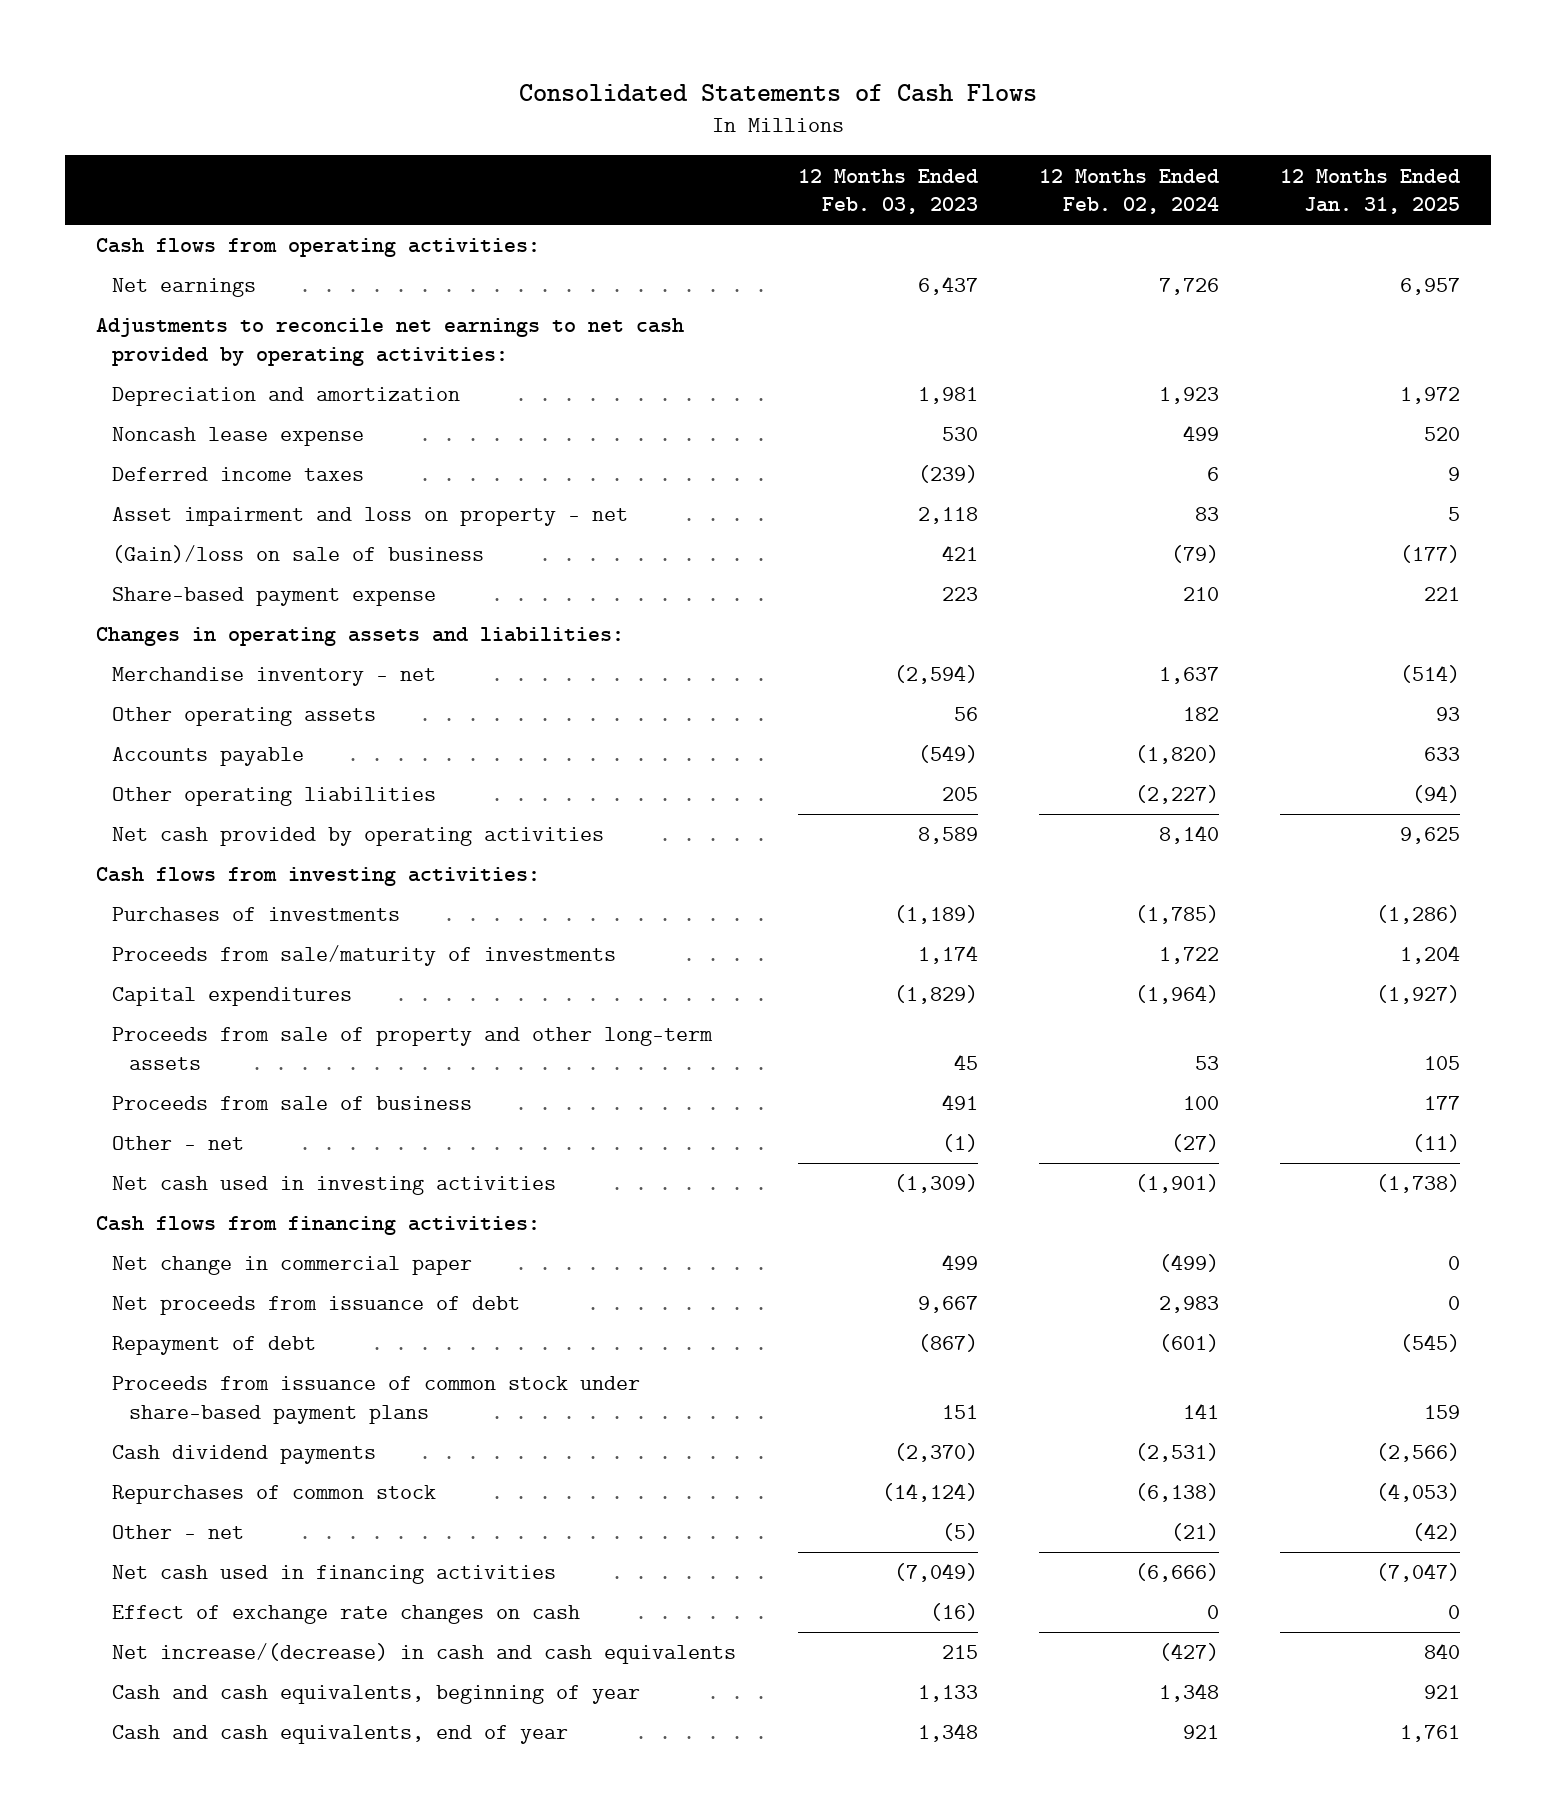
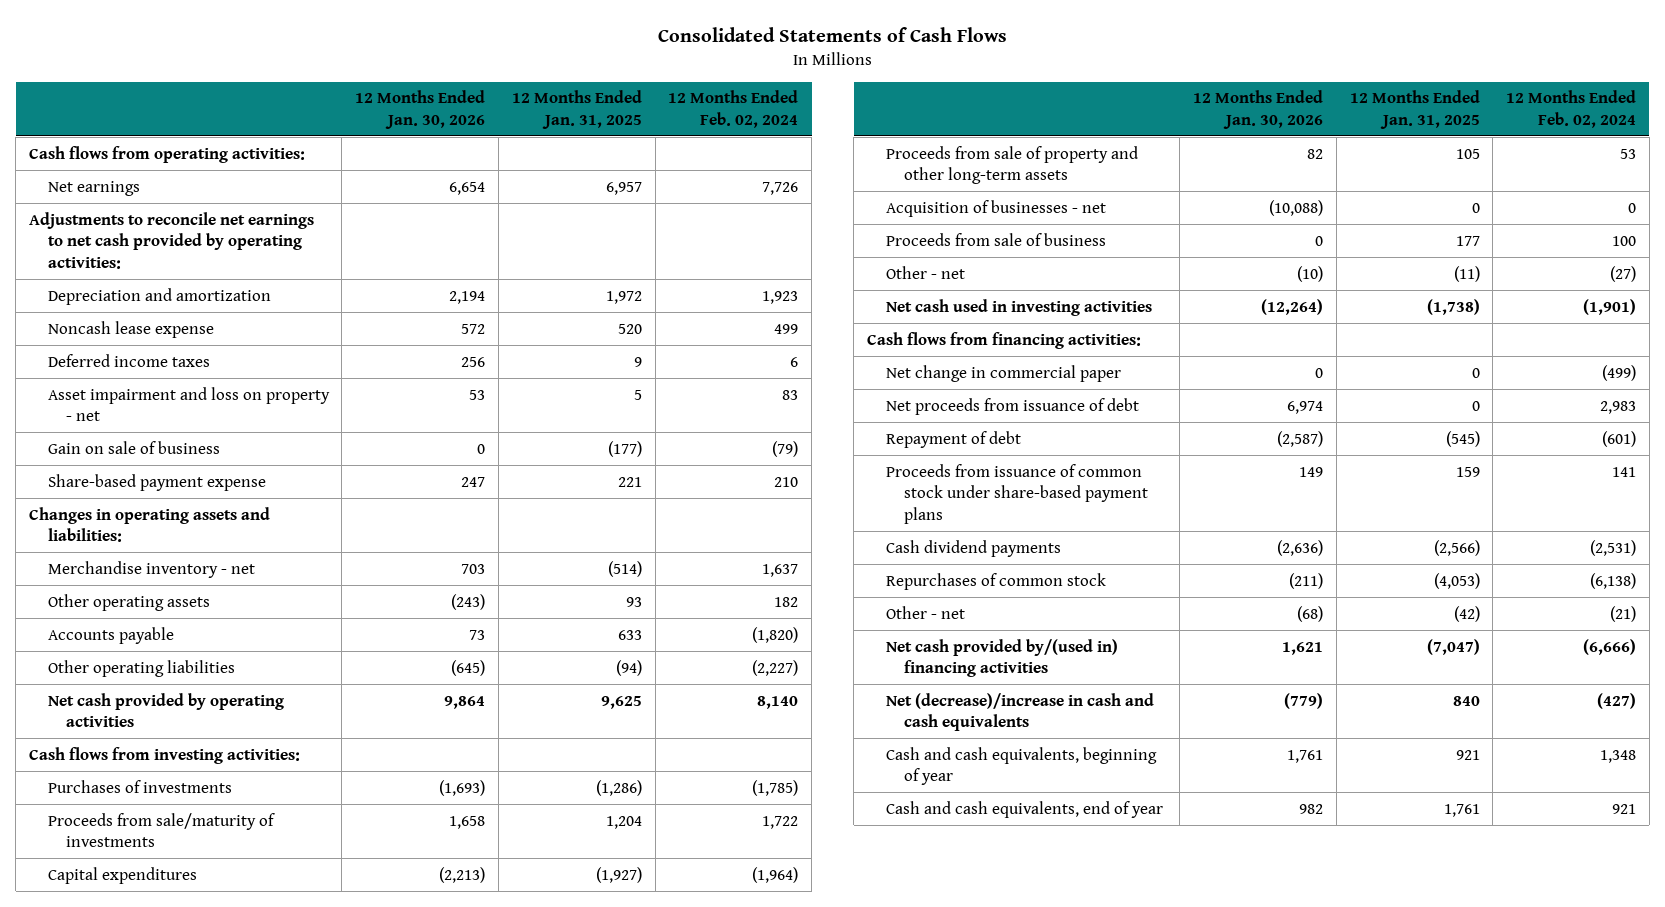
[797,168,978,215] 12 Months Ended Feb. 03, 2023 -> none
none -> [355,90,486,129] 12 Months Ended Jan. 30, 2026
[112,545,485,564] (Gain)/loss on sale of business -> [47,440,220,454] Gain on sale of business
none -> [885,199,1106,217] Acquisition of businesses - net
[112,1605,581,1625] Effect of exchange rate changes on cash -> none
[112,1565,557,1585] Net cash used in financing activities -> [885,638,1118,678] Net cash provided by/(used in) financing activities
[112,1643,737,1665] Net increase/(decrease) in cash and cash equivalents -> [885,692,1154,732] Net (decrease)/increase in cash and cash equivalents

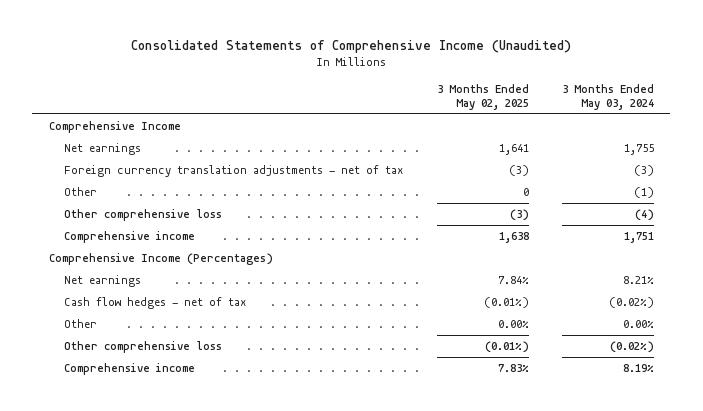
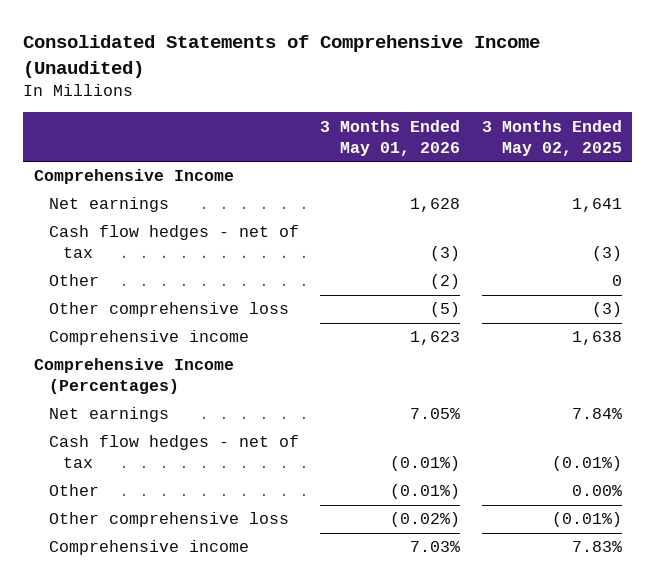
[561,83,654,110] 3 Months Ended May 03, 2024 -> none
none -> [320,119,461,156] 3 Months Ended May 01, 2026
[64,164,404,177] Foreign currency translation adjustments - net of tax -> none
none -> [48,225,299,259] Cash flow hedges - net of tax

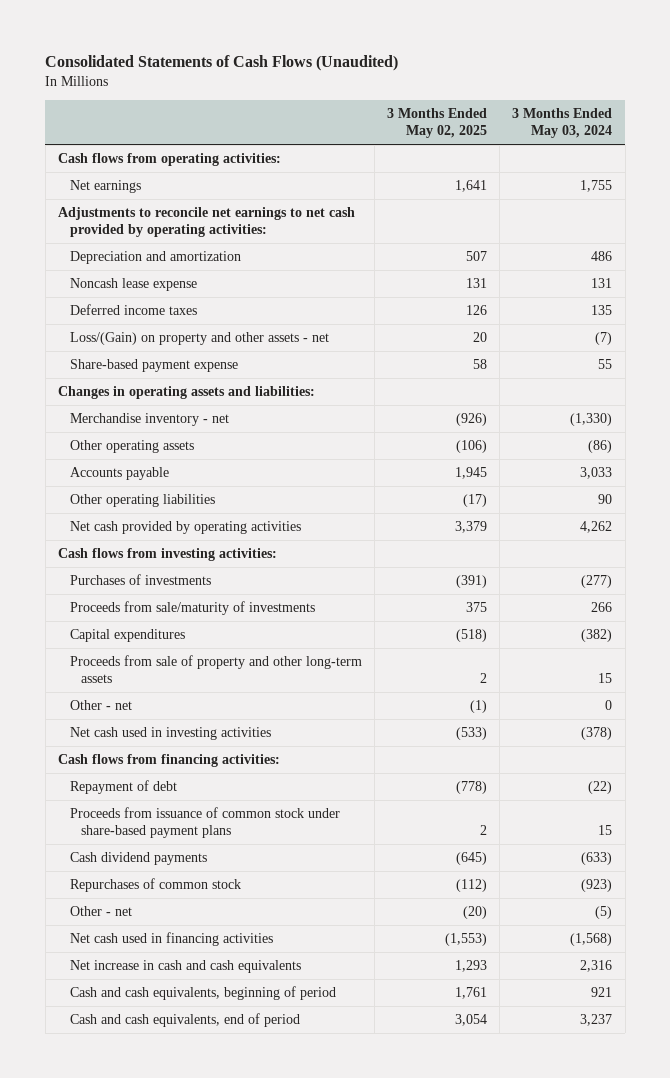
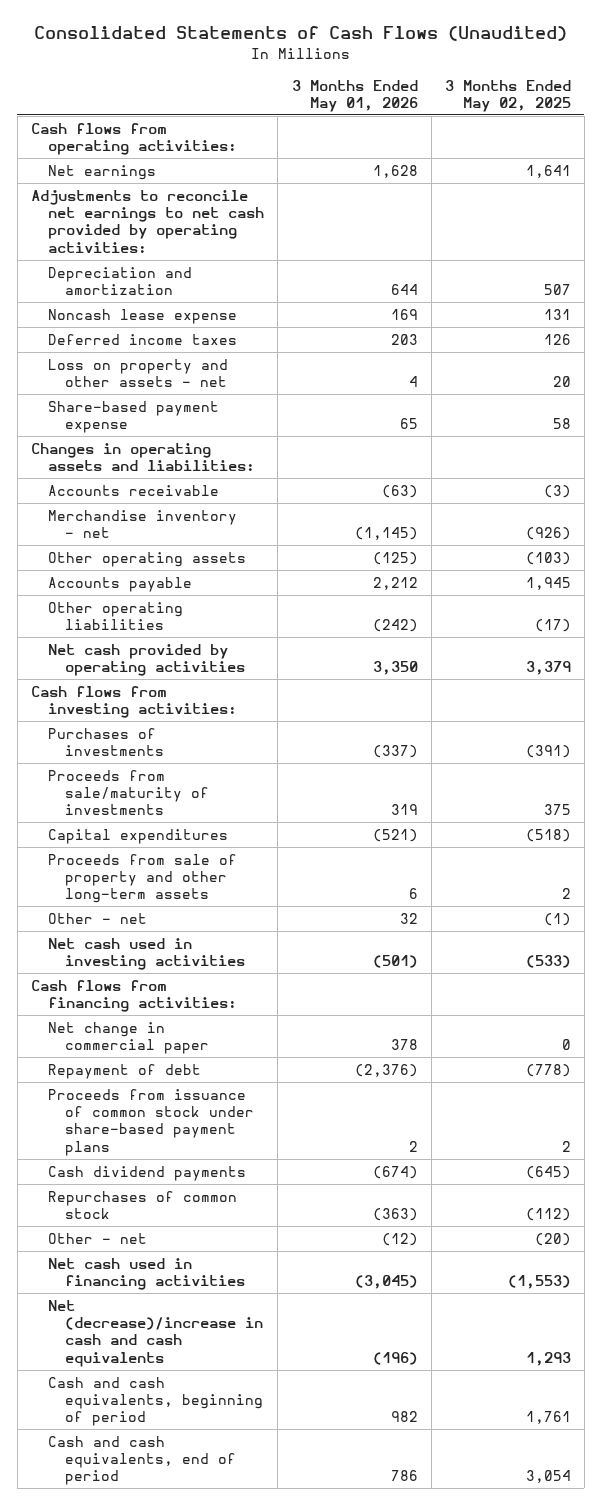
[512,107,613,139] 3 Months Ended May 03, 2024 -> none
none -> [291,79,418,112] 3 Months Ended May 01, 2026
[69,332,329,346] Loss/(Gain) on property and other assets - net -> [48,358,229,388] Loss on property and other assets - net
none -> [48,484,220,496] Accounts receivable
[455,440,487,454] (106) -> [525,551,571,565] (103)
none -> [48,1021,210,1055] Net change in commercial paper
[69,960,301,974] Net increase in cash and cash equivalents -> [48,1299,264,1367] Net (decrease)/increase in cash and cash equivalents

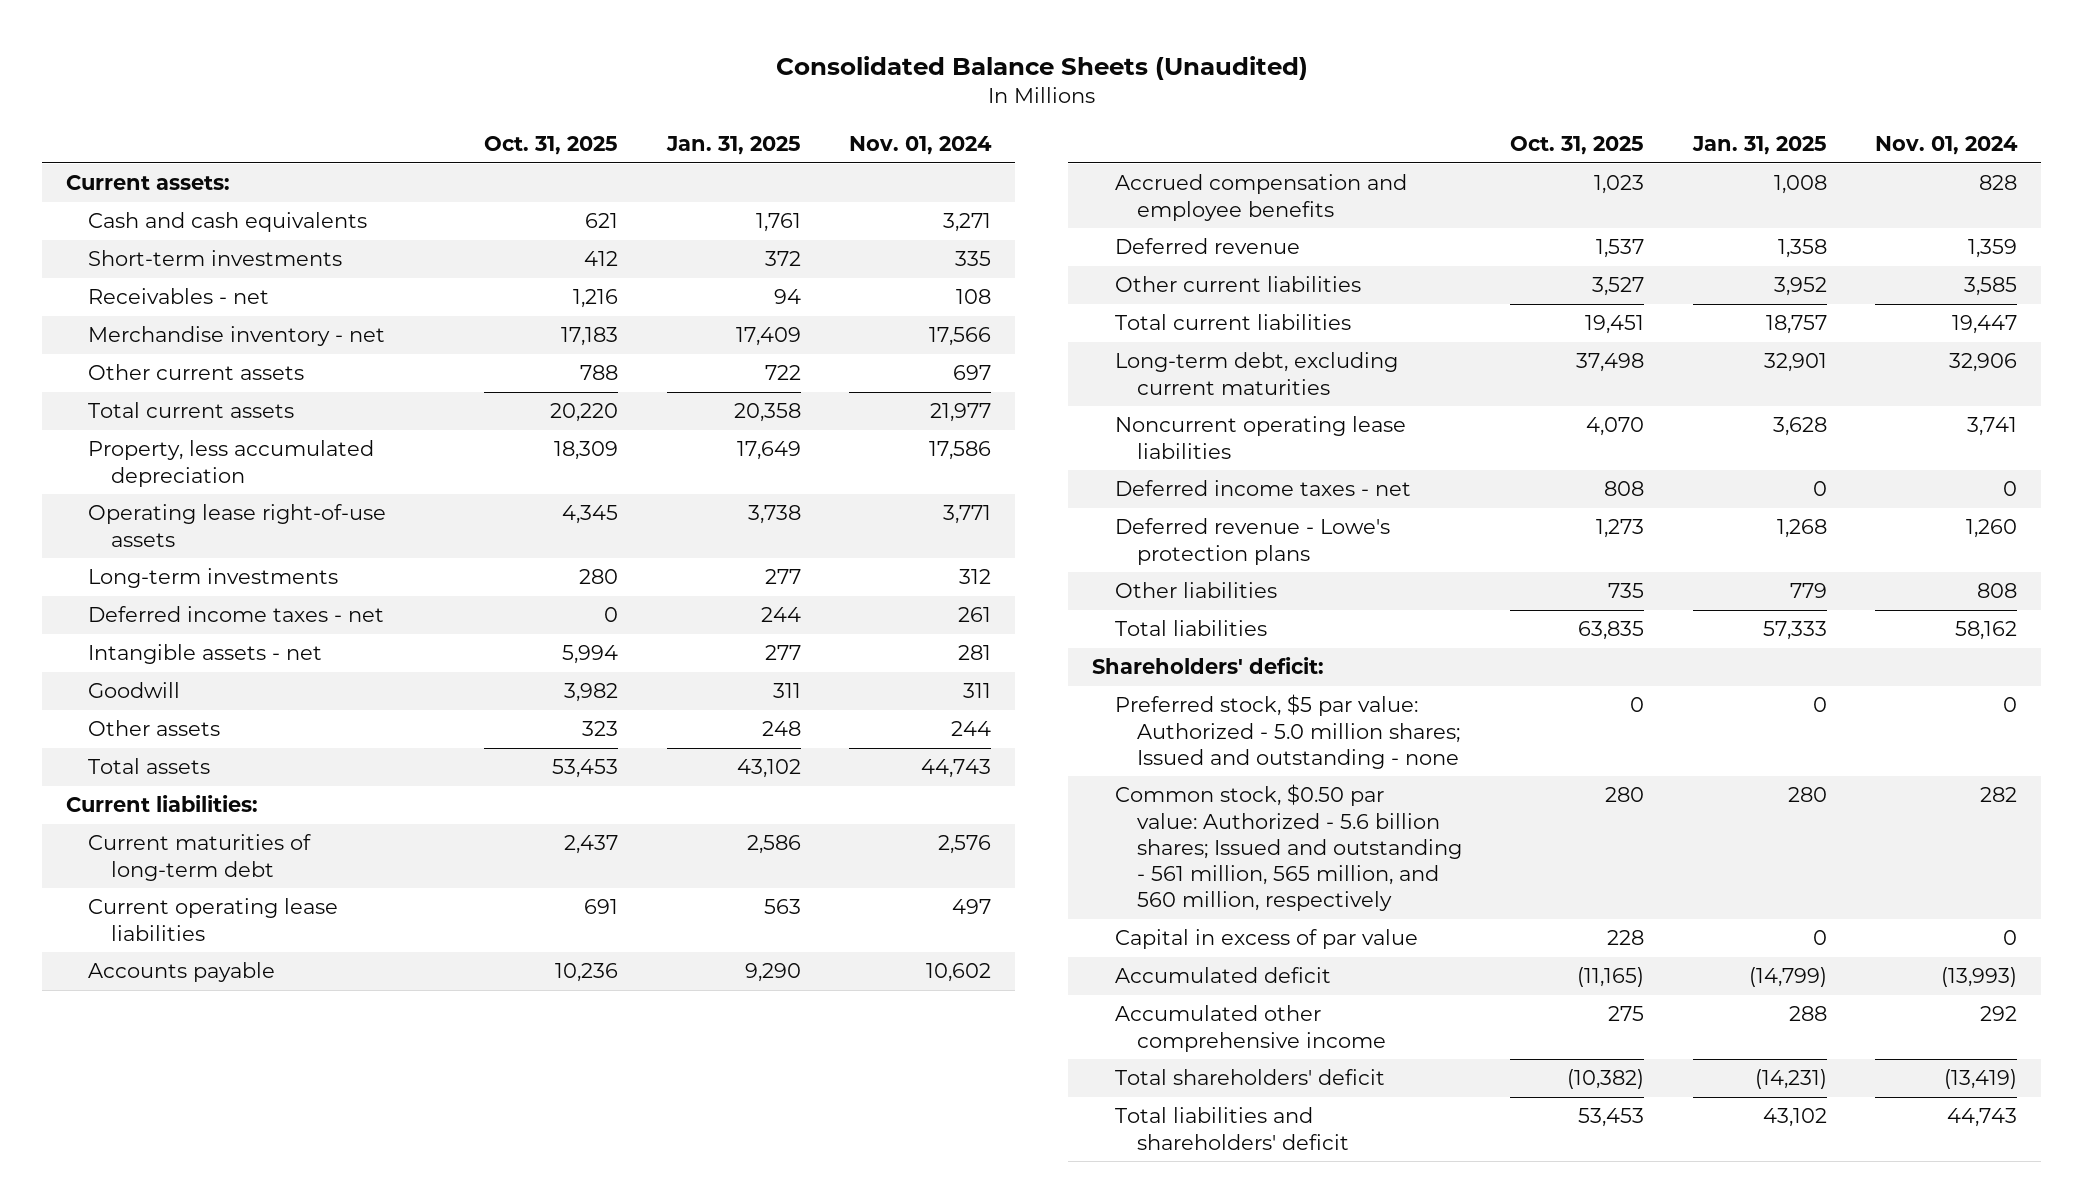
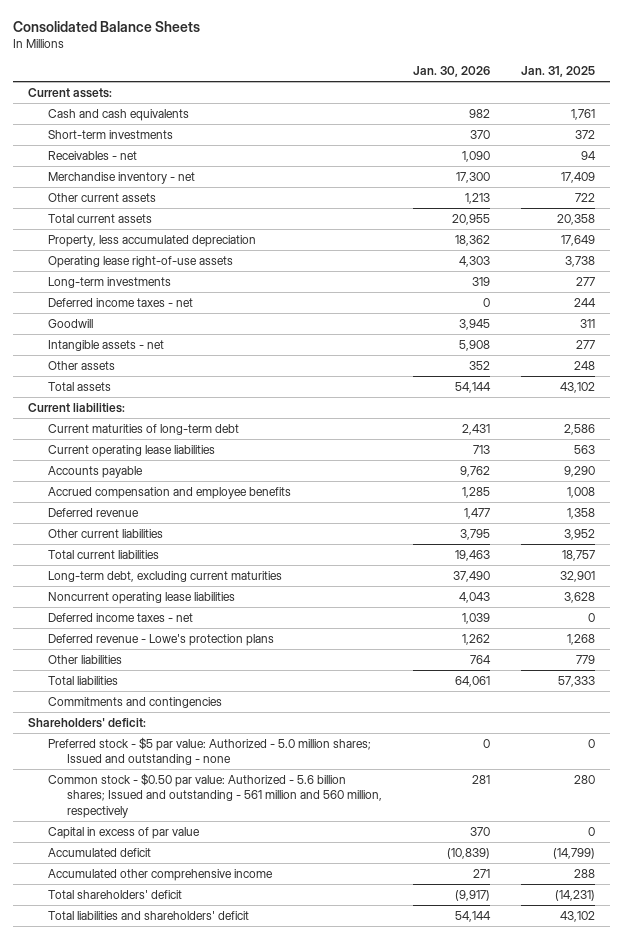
[775,55,1308,80] Consolidated Balance Sheets (Unaudited) -> [12,20,200,32] Consolidated Balance Sheets
[484,135,619,155] Oct. 31, 2025 -> none
[848,135,992,155] Nov. 01, 2024 -> none
none -> [412,66,490,78] Jan. 30, 2026
[88,644,323,665] Intangible assets - net -> [47,339,164,351] Intangible assets - net
none -> [47,696,222,708] Commitments and contingencies
[1114,694,1460,769] Preferred stock, $5 par value: Authorized - 5.0 million shares; Issued and outstanding - none -> [47,736,371,766] Preferred stock - $5 par value: Authorized - 5.0 million shares; Issued and outstanding - none
[1114,784,1462,912] Common stock, $0.50 par value: Authorized - 5.6 billion shares; Issued and outstanding - 561 million, 565 million, and 560 million, respectively -> [47,772,382,818] Common stock - $0.50 par value: Authorized - 5.6 billion shares; Issued and outstanding - 561 million and 560 million, respectively

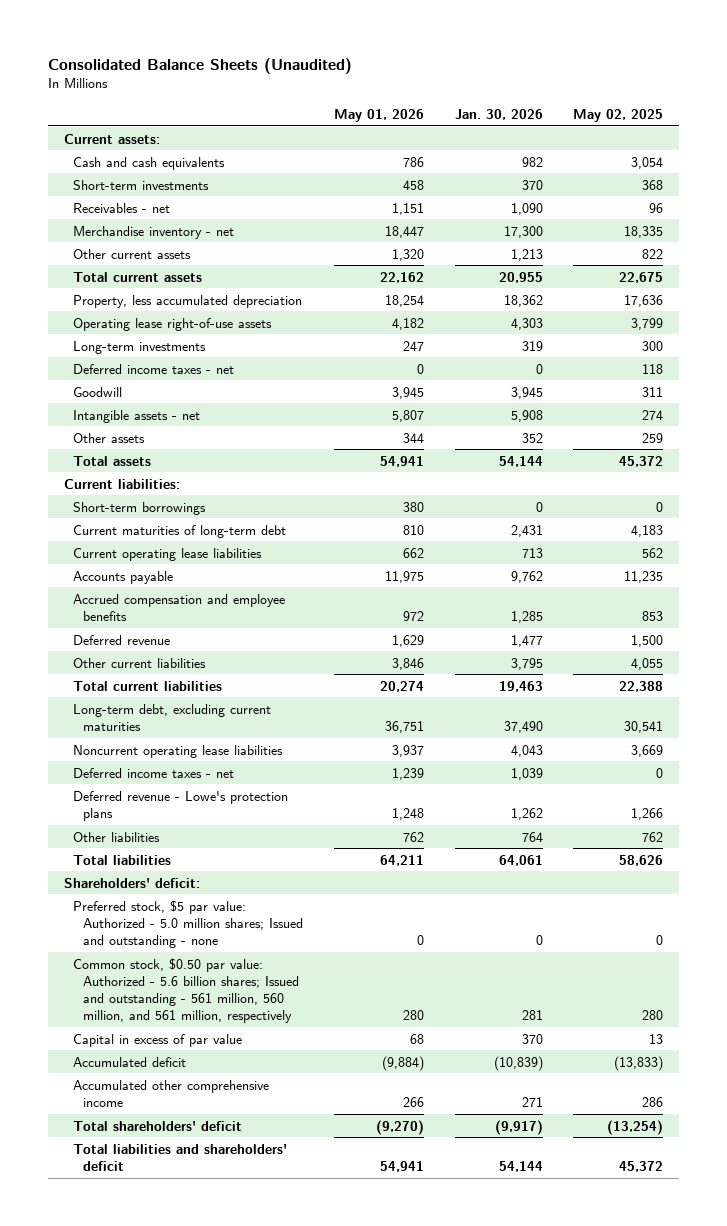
[12,20,200,32] Consolidated Balance Sheets -> [48,57,353,74] Consolidated Balance Sheets (Unaudited)
[520,66,595,78] Jan. 31, 2025 -> none
none -> [333,108,424,122] May 01, 2026
none -> [573,108,664,122] May 02, 2025
none -> [73,501,207,515] Short-term borrowings
[47,696,222,708] Commitments and contingencies -> none
[47,736,371,766] Preferred stock - $5 par value: Authorized - 5.0 million shares; Issued and outstanding - none -> [73,899,304,949] Preferred stock, $5 par value: Authorized - 5.0 million shares; Issued and outstanding - none
[47,772,382,818] Common stock - $0.50 par value: Authorized - 5.6 billion shares; Issued and outstanding - 561 million and 560 million, respectively -> [73,957,300,1024] Common stock, $0.50 par value: Authorized - 5.6 billion shares; Issued and outstanding - 561 million, 560 million, and 561 million, respectively

